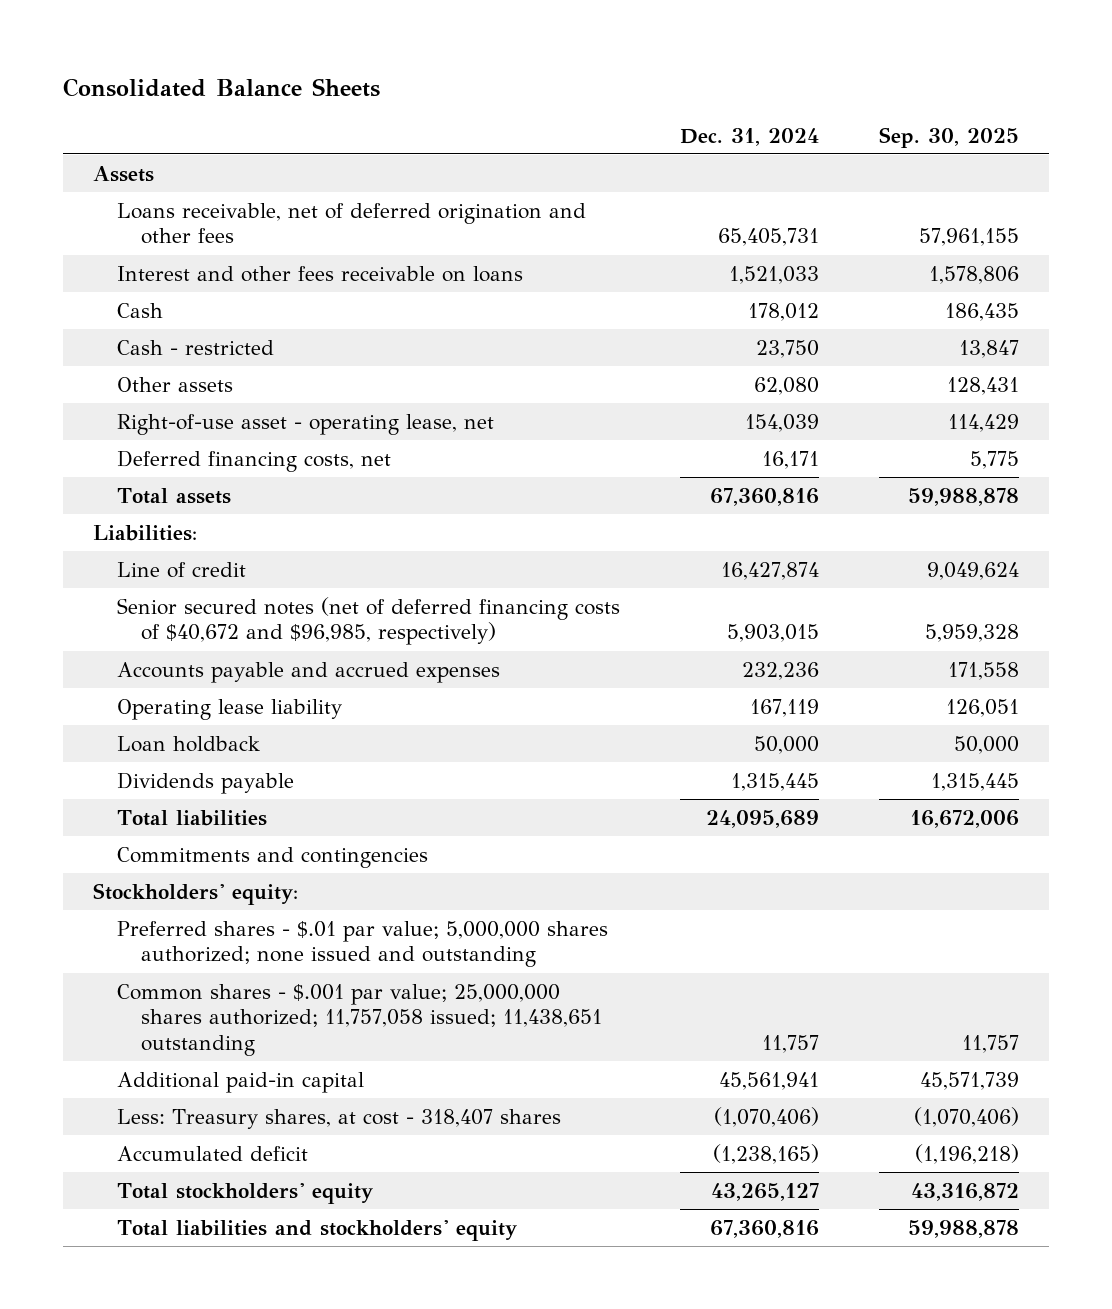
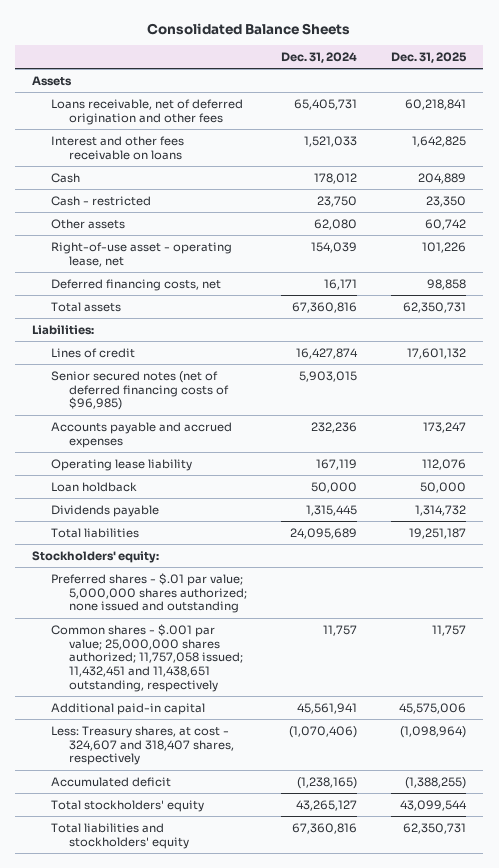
[878,126,1019,148] Sep. 30, 2025 -> none
none -> [391,51,468,63] Dec. 31, 2025
[117,561,247,578] Line of credit -> [50,347,135,358] Lines of credit
[117,596,621,646] Senior secured notes (net of deferred financing costs of $40,672 and $96,985, respectively) -> [50,370,229,411] Senior secured notes (net of deferred financing costs of $96,985)
[117,846,429,868] Commitments and contingencies -> none
[117,983,603,1056] Common shares - $.001 par value; 25,000,000 shares authorized; 11,757,058 issued; 11,438,651 outstanding -> [50,623,243,692] Common shares - $.001 par value; 25,000,000 shares authorized; 11,757,058 issued; 11,432,451 and 11,438,651 outstanding, respectively
[117,1108,562,1129] Less: Treasury shares, at cost - 318,407 shares -> [50,725,234,766] Less: Treasury shares, at cost - 324,607 and 318,407 shares, respectively

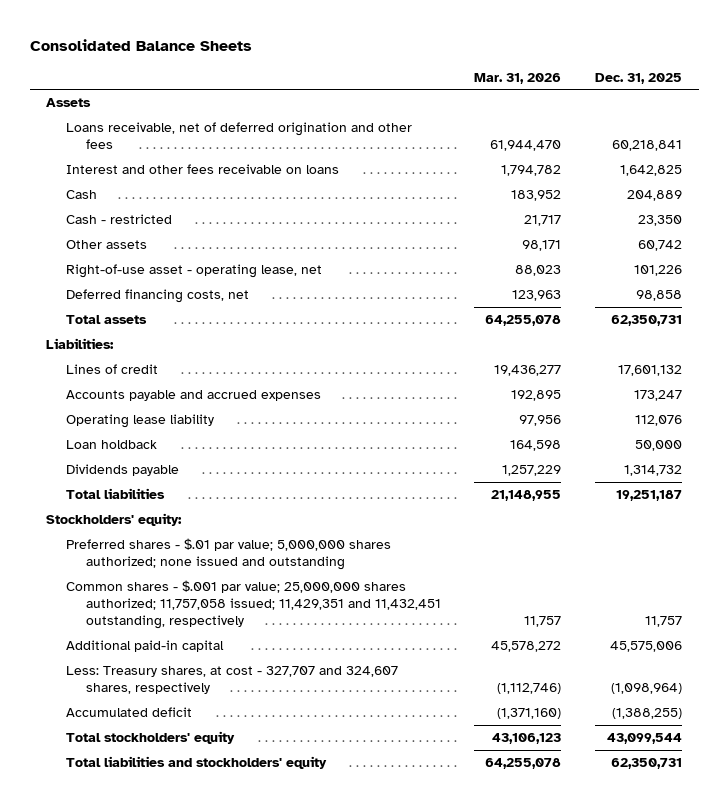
[281,51,358,63] Dec. 31, 2024 -> none
none -> [474,72,562,84] Mar. 31, 2026
[50,370,229,411] Senior secured notes (net of deferred financing costs of $96,985) -> none
[50,623,243,692] Common shares - $.001 par value; 25,000,000 shares authorized; 11,757,058 issued; 11,432,451 and 11,438,651 outstanding, respectively -> [66,579,441,630] Common shares - $.001 par value; 25,000,000 shares authorized; 11,757,058 issued; 11,429,351 and 11,432,451 outstanding, respectively
[50,725,234,766] Less: Treasury shares, at cost - 324,607 and 318,407 shares, respectively -> [66,665,399,695] Less: Treasury shares, at cost - 327,707 and 324,607 shares, respectively

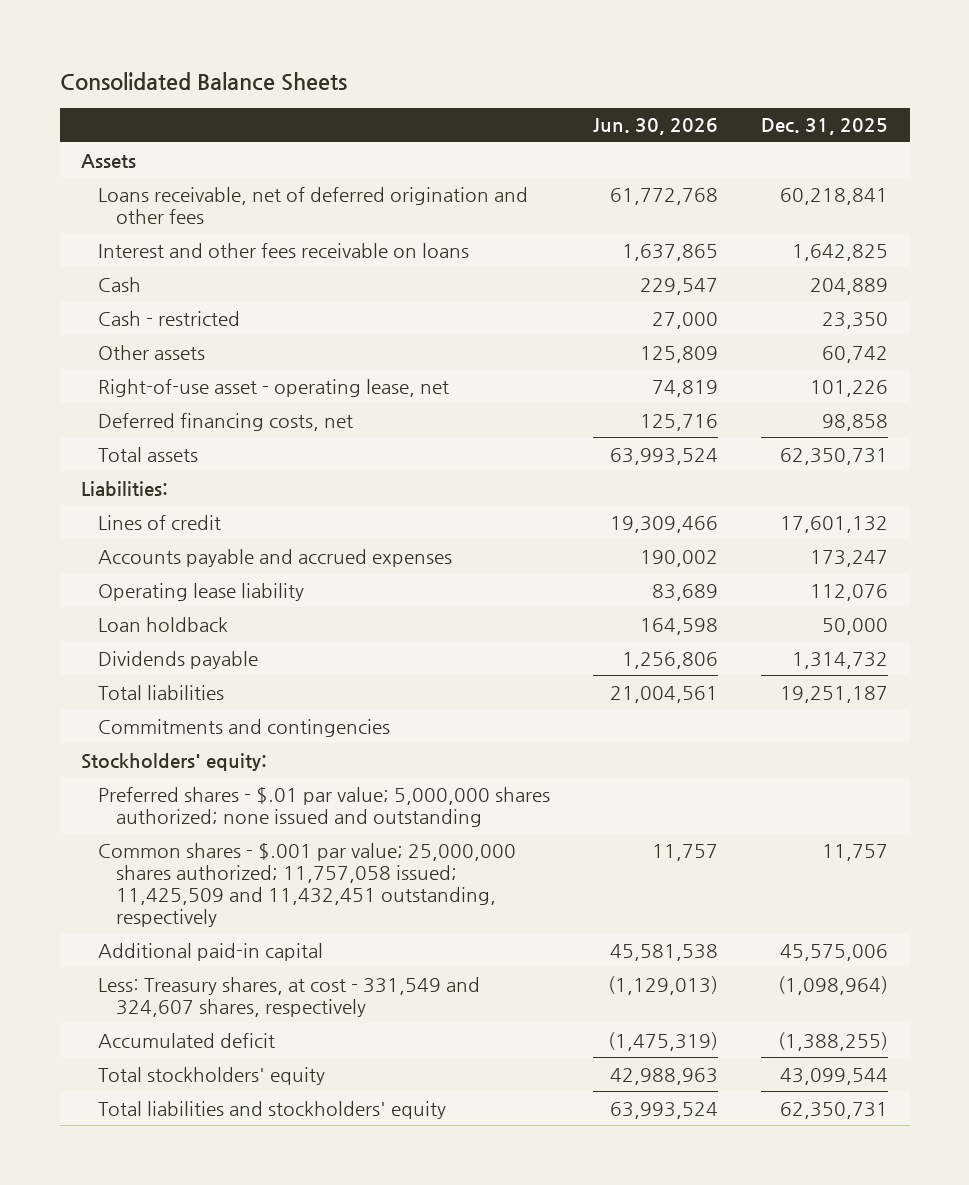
[474,72,562,84] Mar. 31, 2026 -> none
none -> [593,118,719,136] Jun. 30, 2026
none -> [98,718,391,737] Commitments and contingencies
[66,579,441,630] Common shares - $.001 par value; 25,000,000 shares authorized; 11,757,058 issued; 11,429,351 and 11,432,451 outstanding, respectively -> [98,842,517,928] Common shares - $.001 par value; 25,000,000 shares authorized; 11,757,058 issued; 11,425,509 and 11,432,451 outstanding, respectively
[66,665,399,695] Less: Treasury shares, at cost - 327,707 and 324,607 shares, respectively -> [98,976,481,1017] Less: Treasury shares, at cost - 331,549 and 324,607 shares, respectively

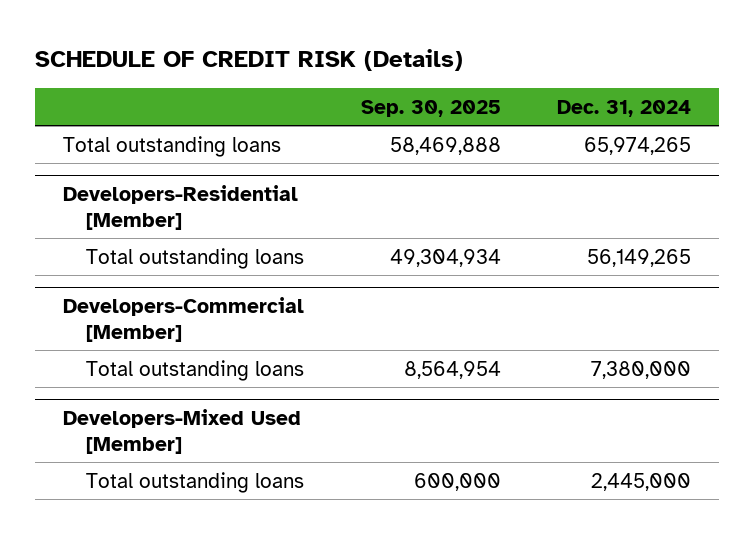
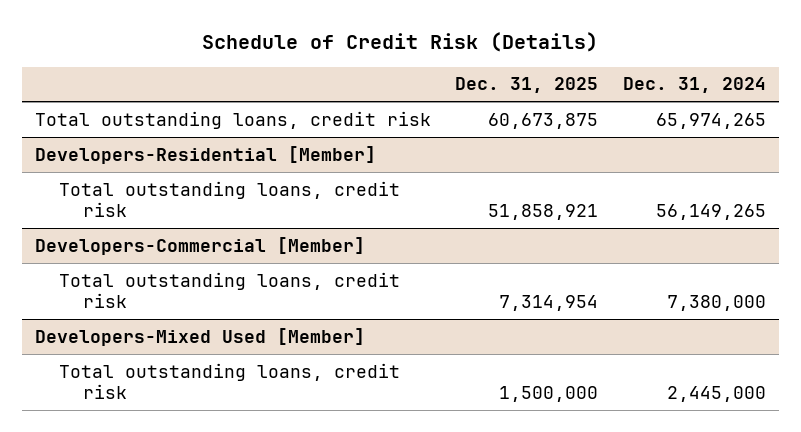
[34,49,463,72] SCHEDULE OF CREDIT RISK (Details) -> [202,32,599,53] Schedule of Credit Risk (Details)
[360,100,501,118] Sep. 30, 2025 -> none
none -> [455,77,599,94] Dec. 31, 2025
[62,135,281,157] Total outstanding loans -> [34,110,431,129] Total outstanding loans, credit risk
[86,247,305,269] Total outstanding loans -> [58,180,400,218] Total outstanding loans, credit risk
[86,359,305,381] Total outstanding loans -> [58,271,400,309] Total outstanding loans, credit risk
[86,471,305,493] Total outstanding loans -> [58,362,400,400] Total outstanding loans, credit risk

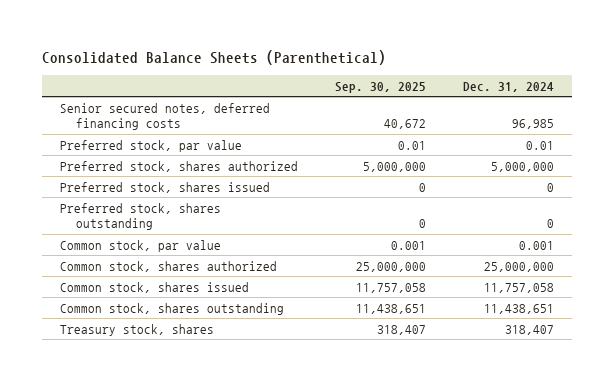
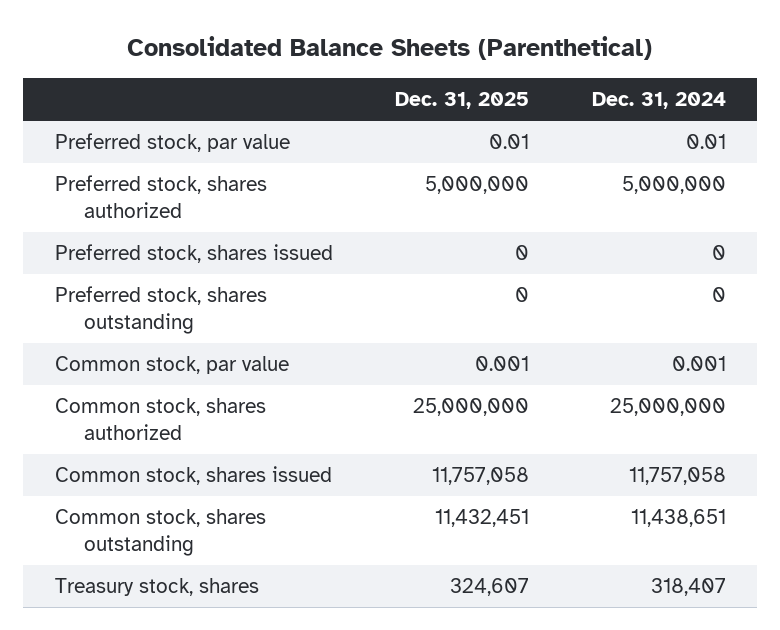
[335,81,427,93] Sep. 30, 2025 -> none
none -> [395,92,530,110] Dec. 31, 2025
[60,102,271,131] Senior secured notes, deferred financing costs -> none

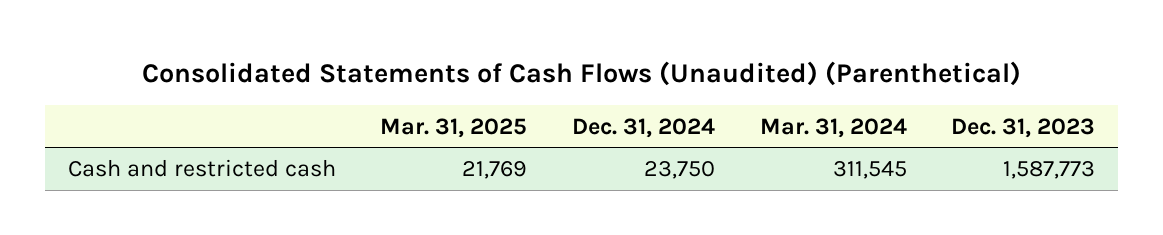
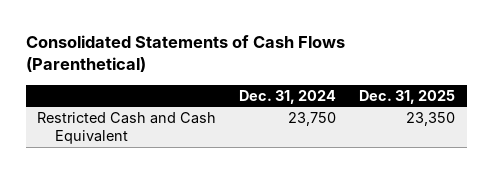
[141,60,1021,86] Consolidated Statements of Cash Flows (Unaudited) (Parenthetical) -> [25,34,345,73] Consolidated Statements of Cash Flows (Parenthetical)
[380,117,528,138] Mar. 31, 2025 -> none
[759,117,907,138] Mar. 31, 2024 -> none
[951,117,1096,138] Dec. 31, 2023 -> none
none -> [359,89,456,104] Dec. 31, 2025
[67,159,336,178] Cash and restricted cash -> [37,112,217,144] Restricted Cash and Cash Equivalent

